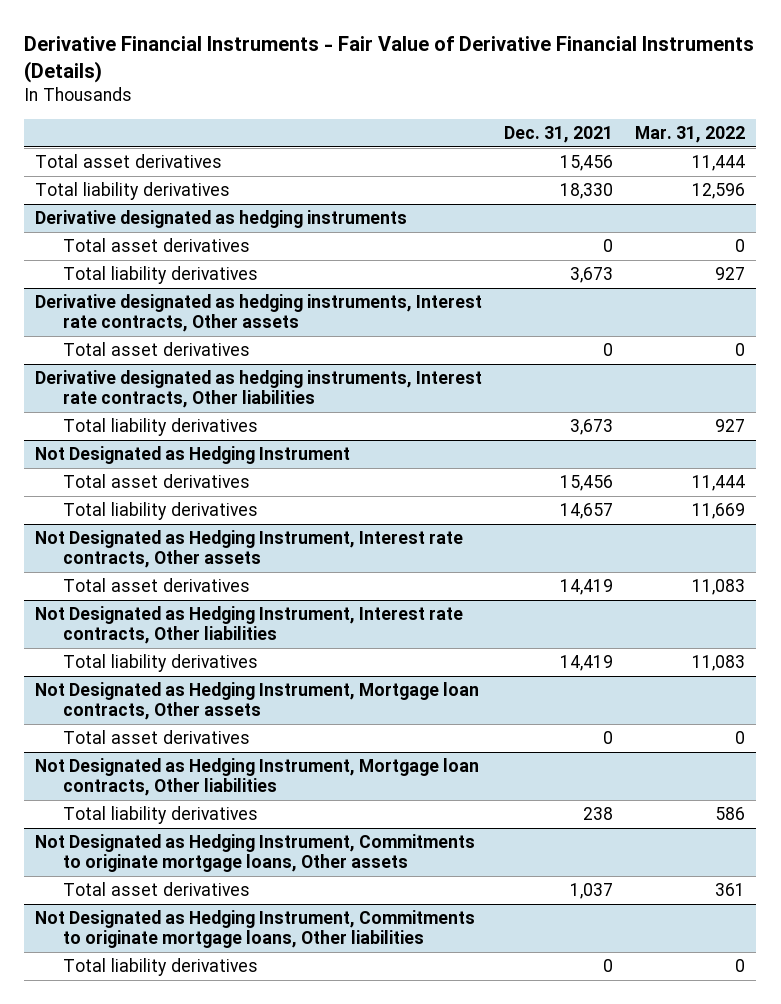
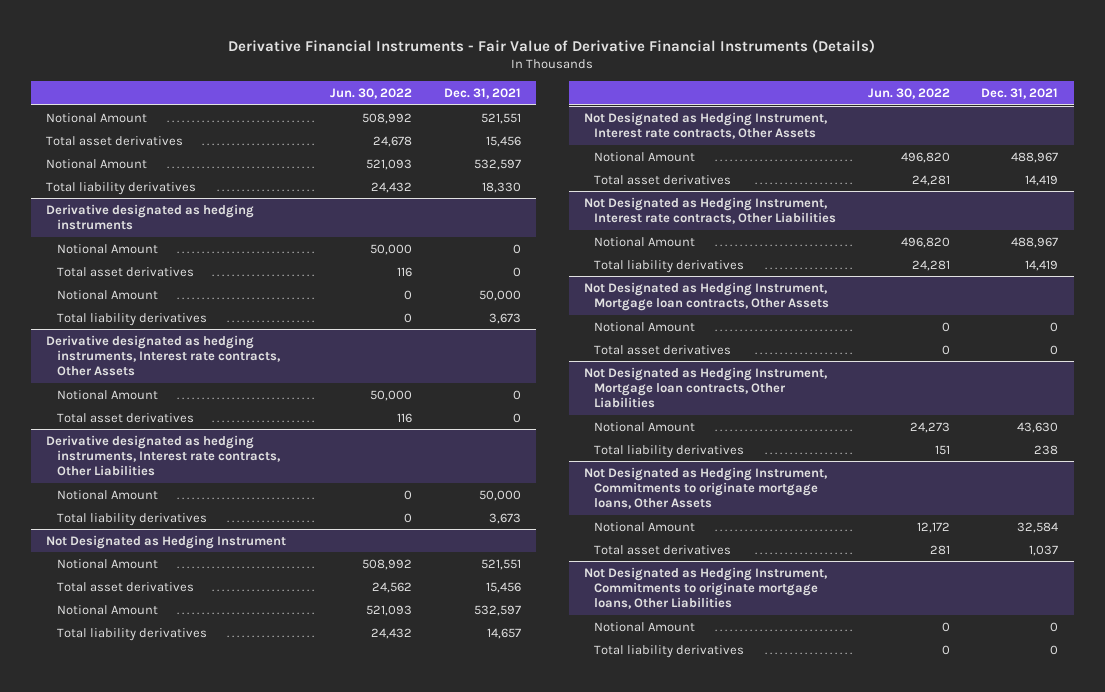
[635,125,746,143] Mar. 31, 2022 -> none
none -> [330,87,413,99] Jun. 30, 2022
none -> [46,112,148,123] Notional Amount
none -> [46,158,148,169] Notional Amount
none -> [56,243,158,254] Notional Amount
none -> [56,289,158,300] Notional Amount
[35,294,483,333] Derivative designated as hedging instruments, Interest rate contracts, Other assets -> [46,334,280,377] Derivative designated as hedging instruments, Interest rate contracts, Other Assets
none -> [56,389,158,400] Notional Amount
[35,370,483,409] Derivative designated as hedging instruments, Interest rate contracts, Other liabilities -> [46,434,280,477] Derivative designated as hedging instruments, Interest rate contracts, Other Liabilities
none -> [56,489,158,500] Notional Amount
none -> [56,558,158,569] Notional Amount
none -> [56,604,158,615] Notional Amount
[35,530,464,569] Not Designated as Hedging Instrument, Interest rate contracts, Other assets -> [584,111,828,140] Not Designated as Hedging Instrument, Interest rate contracts, Other Assets
none -> [594,151,696,162] Notional Amount
[35,606,464,645] Not Designated as Hedging Instrument, Interest rate contracts, Other liabilities -> [584,196,837,225] Not Designated as Hedging Instrument, Interest rate contracts, Other Liabilities
none -> [594,236,696,247] Notional Amount
[35,682,480,721] Not Designated as Hedging Instrument, Mortgage loan contracts, Other assets -> [584,281,830,312] Not Designated as Hedging Instrument, Mortgage loan contracts, Other Assets
none -> [594,321,696,332] Notional Amount
[35,758,480,797] Not Designated as Hedging Instrument, Mortgage loan contracts, Other liabilities -> [584,366,828,409] Not Designated as Hedging Instrument, Mortgage loan contracts, Other Liabilities
none -> [594,421,696,432] Notional Amount
[35,834,476,873] Not Designated as Hedging Instrument, Commitments to originate mortgage loans, Other assets -> [584,466,828,510] Not Designated as Hedging Instrument, Commitments to originate mortgage loans, Other Assets
none -> [594,521,696,532] Notional Amount
[35,910,476,949] Not Designated as Hedging Instrument, Commitments to originate mortgage loans, Other liabilities -> [584,566,828,610] Not Designated as Hedging Instrument, Commitments to originate mortgage loans, Other Liabilities
none -> [594,621,696,632] Notional Amount

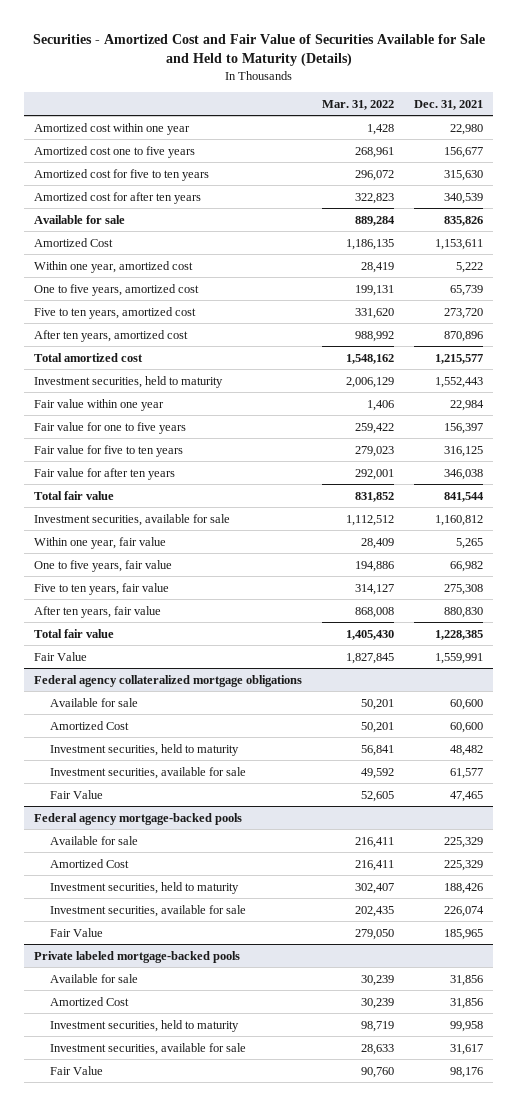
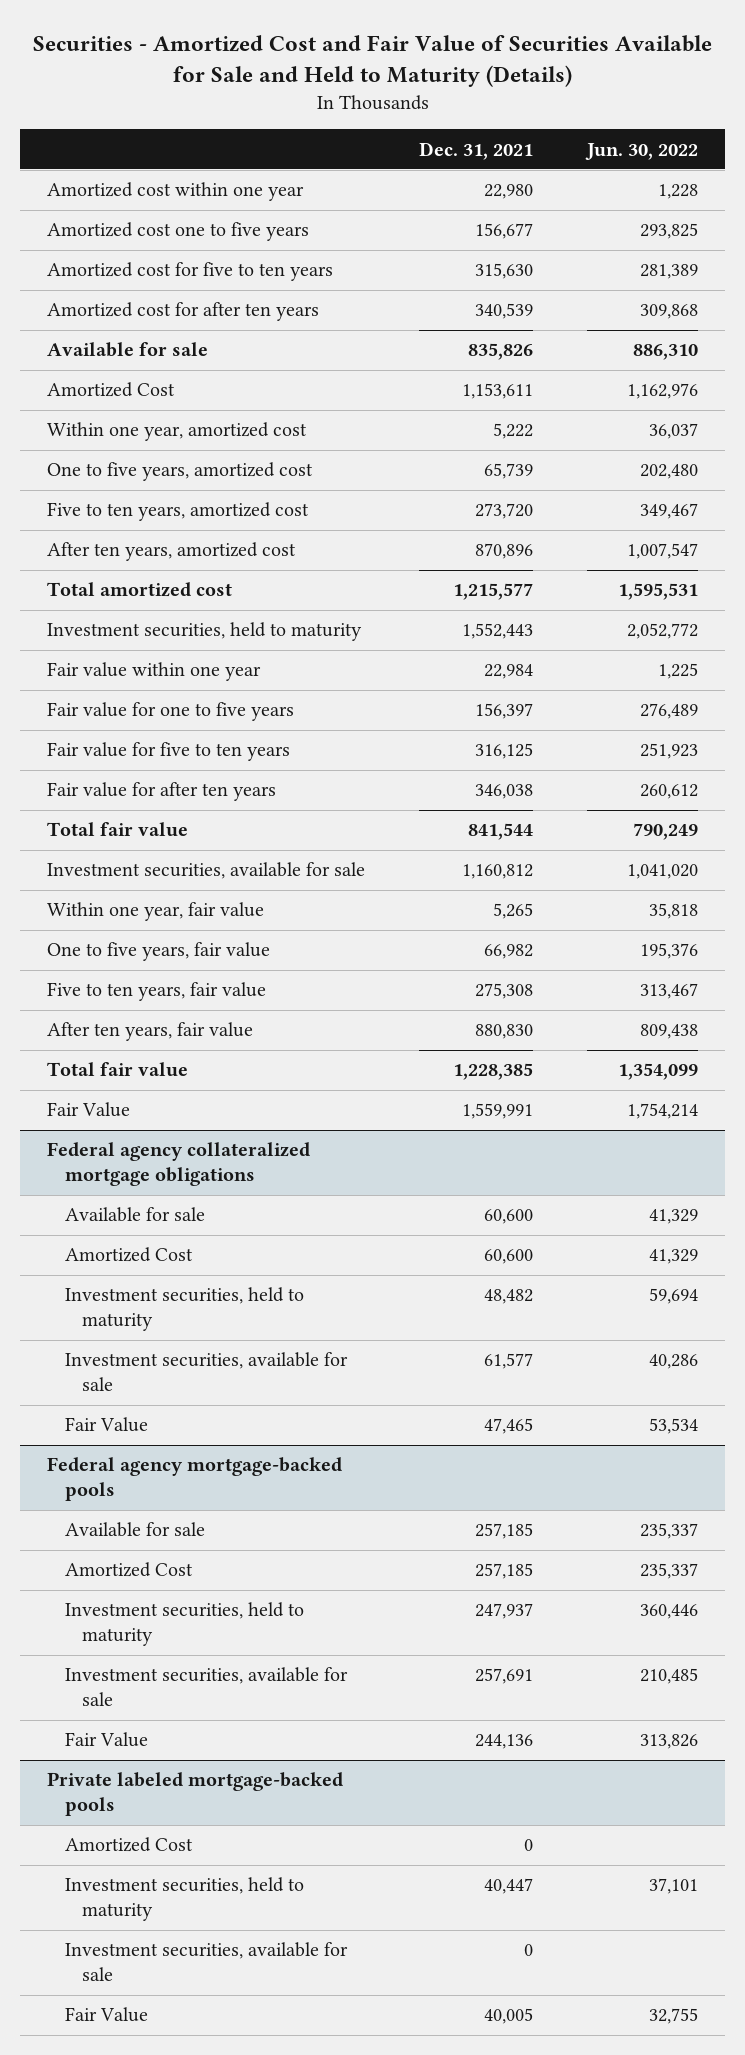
[322,99,395,110] Mar. 31, 2022 -> none
none -> [585,142,699,160] Jun. 30, 2022
[444,836,484,848] 225,329 -> [475,1523,534,1540] 257,185
[444,859,484,871] 225,329 -> [475,1563,534,1580] 257,185
[444,882,484,894] 188,426 -> [475,1603,534,1620] 247,937
[444,905,485,917] 226,074 -> [475,1668,534,1685] 257,691
[444,928,484,940] 185,965 -> [475,1734,534,1750] 244,136
[50,973,139,983] Available for sale -> none
[450,997,484,1009] 31,856 -> [524,1839,534,1852] 0
[450,1020,484,1032] 99,958 -> [484,1878,534,1895] 40,447
[450,1043,484,1055] 31,617 -> [524,1944,534,1957] 0
[450,1066,484,1078] 98,176 -> [484,2008,534,2025] 40,005

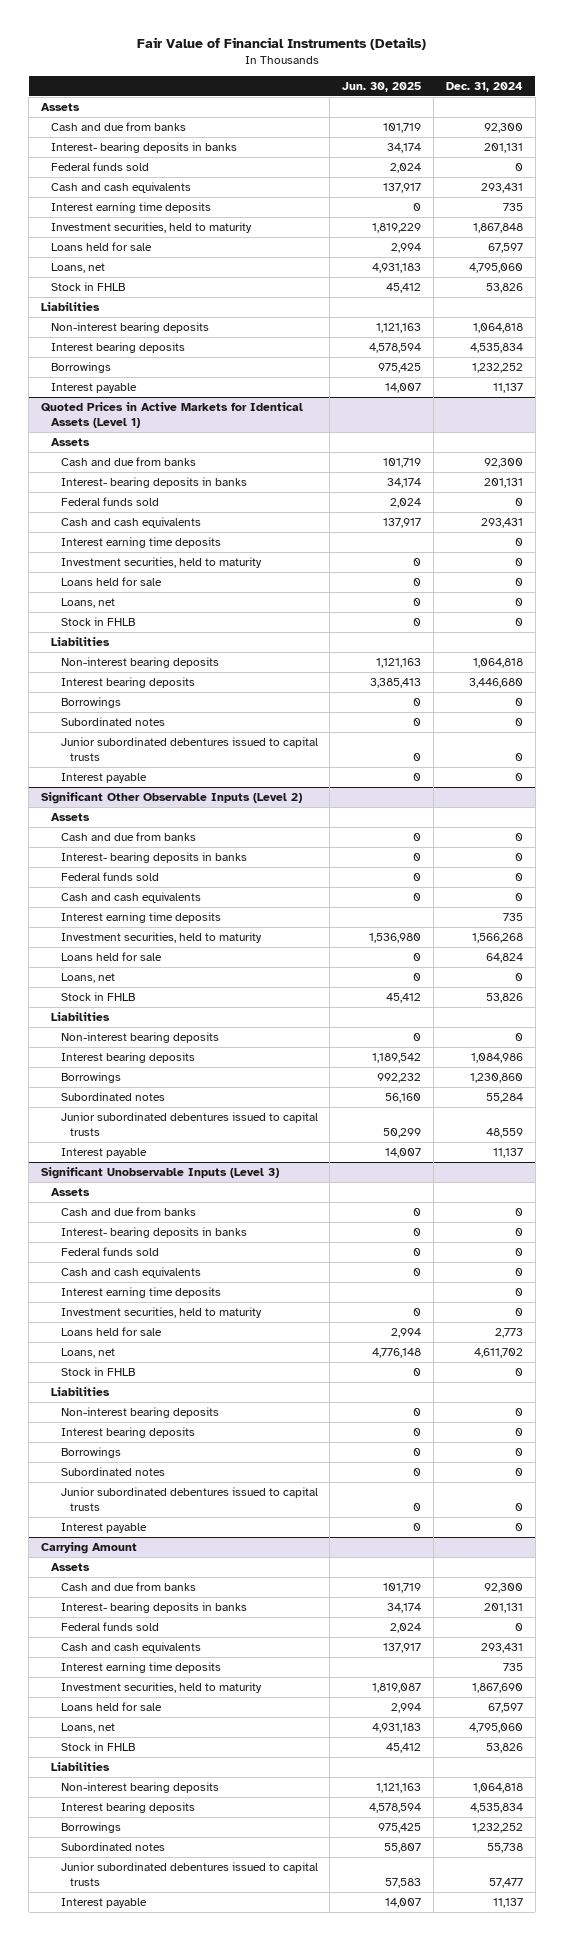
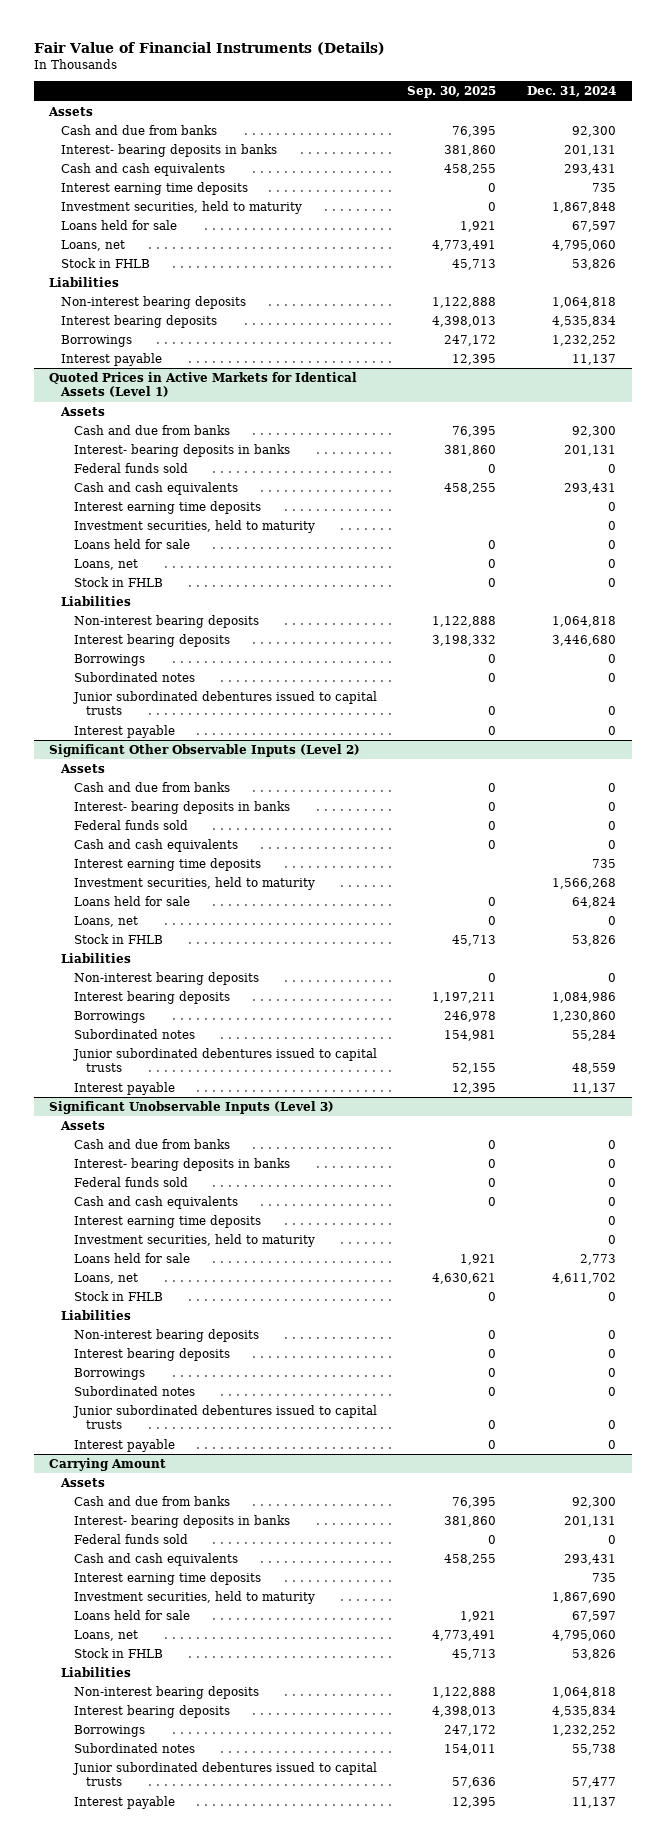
[342,82,422,93] Jun. 30, 2025 -> none
none -> [407,86,497,99] Sep. 30, 2025
[50,161,149,171] Federal funds sold -> none

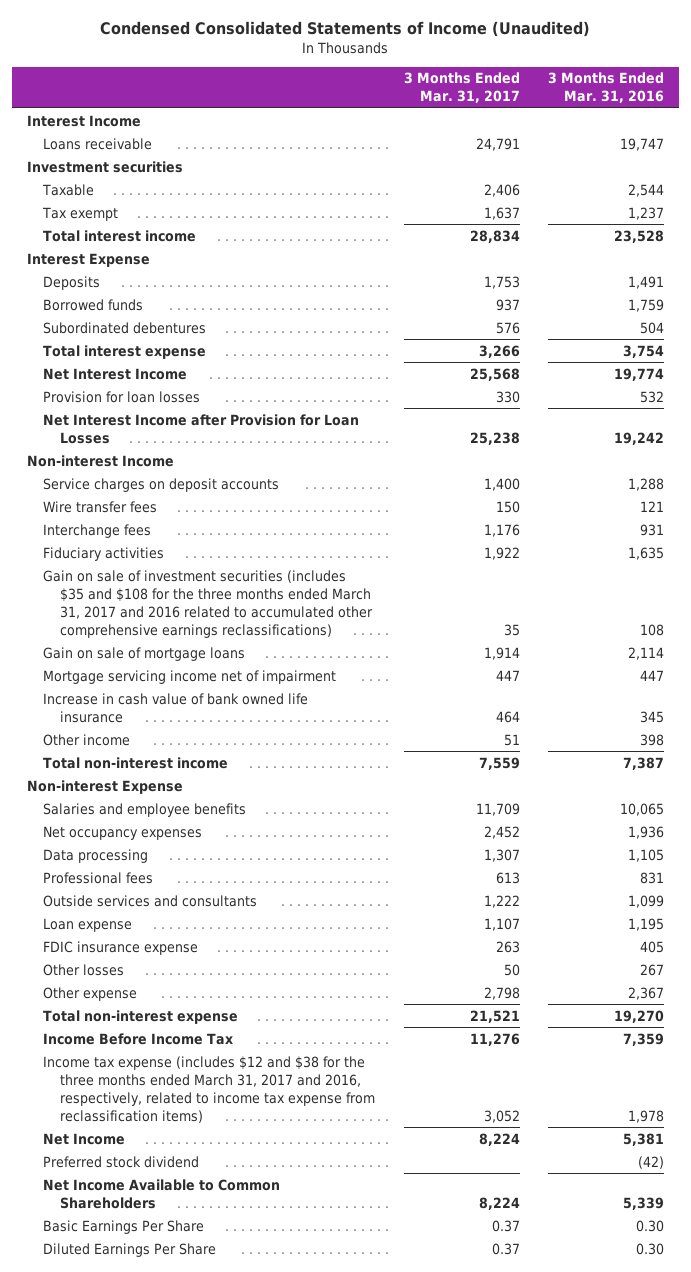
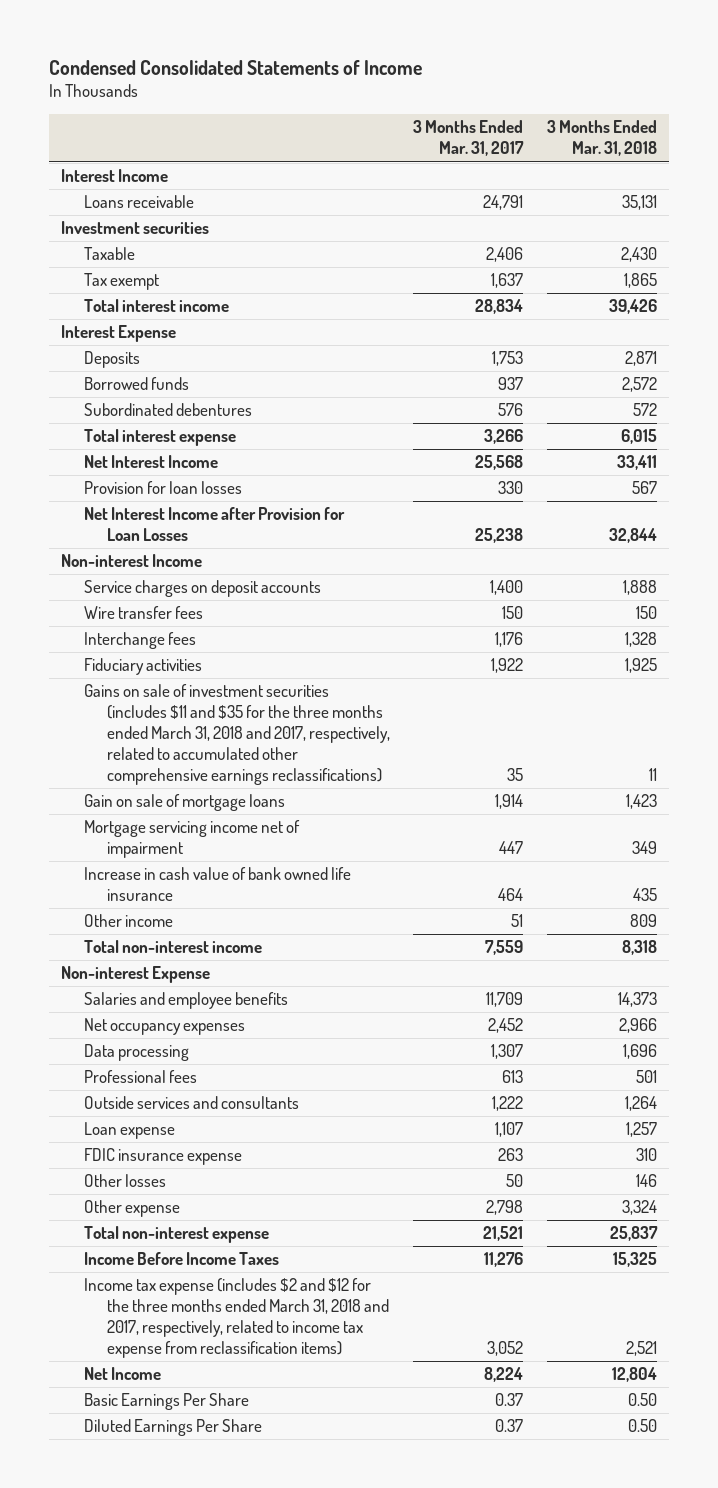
[100,20,591,37] Condensed Consolidated Statements of Income (Unaudited) -> [48,59,422,75] Condensed Consolidated Statements of Income
[548,72,665,104] 3 Months Ended Mar. 31, 2016 -> none
none -> [547,120,658,157] 3 Months Ended Mar. 31, 2018
[43,569,374,638] Gain on sale of investment securities (includes $35 and $108 for the three months ended March 31, 2017 and 2016 related to accumulated other comprehensive earnings reclassifications) -> [83,684,390,786] Gains on sale of investment securities (includes $11 and $35 for the three months ended March 31, 2018 and 2017, respectively, related to accumulated other comprehensive earnings reclassifications)
[43,1032,234,1045] Income Before Income Tax -> [83,1252,279,1266] Income Before Income Taxes
[43,1055,376,1123] Income tax expense (includes $12 and $38 for the three months ended March 31, 2017 and 2016, respectively, related to income tax expense from reclassification items) -> [83,1278,389,1359] Income tax expense (includes $2 and $12 for the three months ended March 31, 2018 and 2017, respectively, related to income tax expense from reclassification items)
[43,1155,200,1168] Preferred stock dividend -> none
[43,1178,281,1209] Net Income Available to Common Shareholders -> none

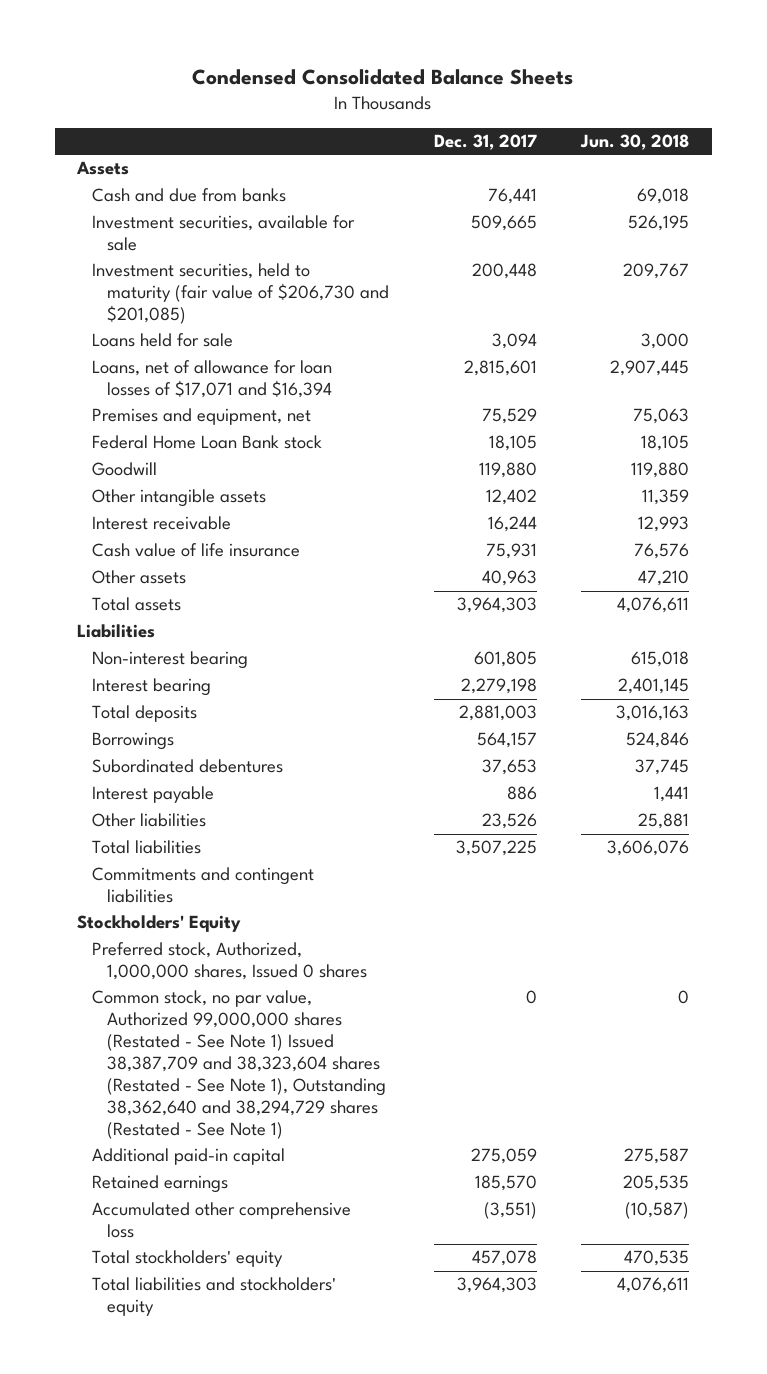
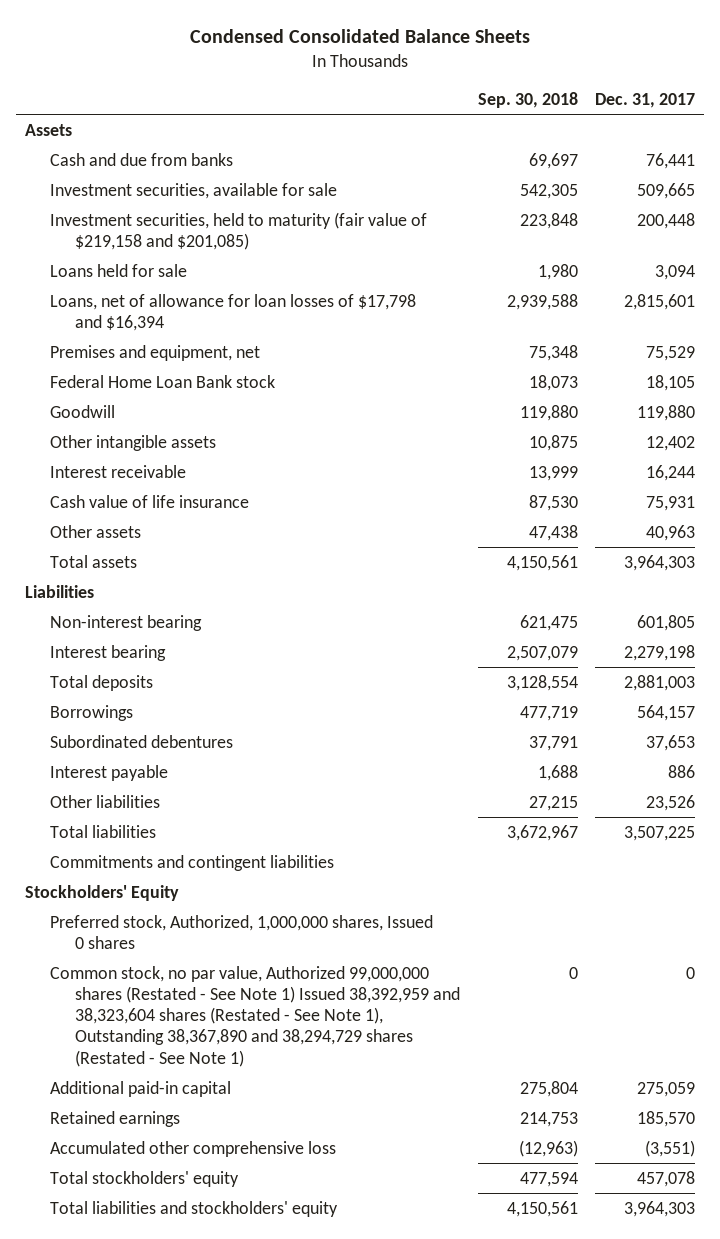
[580,134,690,151] Jun. 30, 2018 -> none
none -> [477,91,578,108] Sep. 30, 2018
[92,263,390,325] Investment securities, held to maturity (fair value of $206,730 and $201,085) -> [49,211,427,250] Investment securities, held to maturity (fair value of $219,158 and $201,085)
[92,360,333,399] Loans, net of allowance for loan losses of $17,071 and $16,394 -> [49,293,416,331] Loans, net of allowance for loan losses of $17,798 and $16,394
[92,990,387,1139] Common stock, no par value, Authorized 99,000,000 shares (Restated - See Note 1) Issued 38,387,709 and 38,323,604 shares (Restated - See Note 1), Outstanding 38,362,640 and 38,294,729 shares (Restated - See Note 1) -> [49,965,460,1067] Common stock, no par value, Authorized 99,000,000 shares (Restated - See Note 1) Issued 38,392,959 and 38,323,604 shares (Restated - See Note 1), Outstanding 38,367,890 and 38,294,729 shares (Restated - See Note 1)

